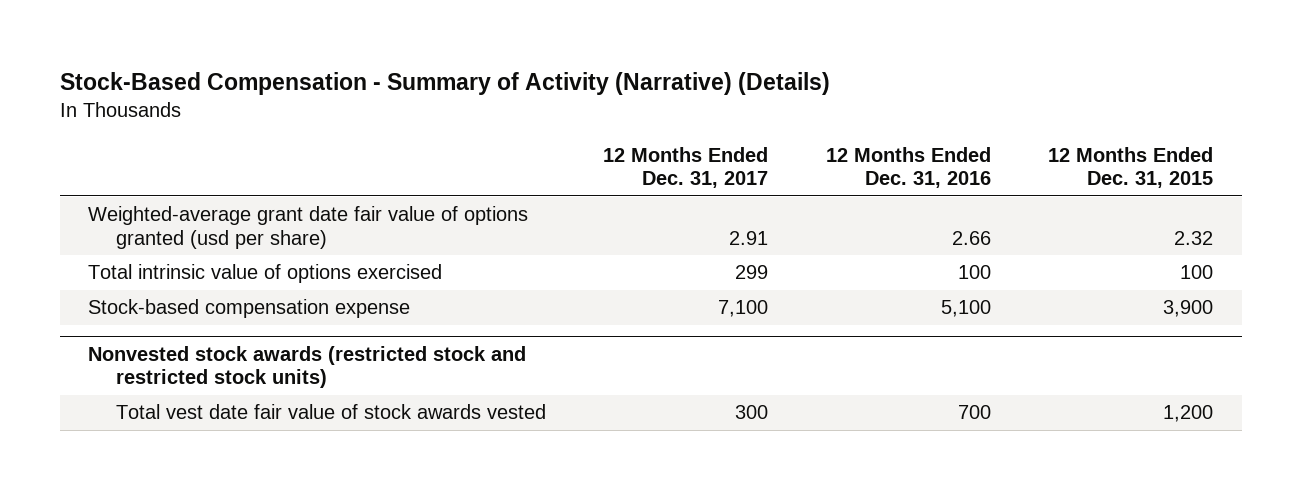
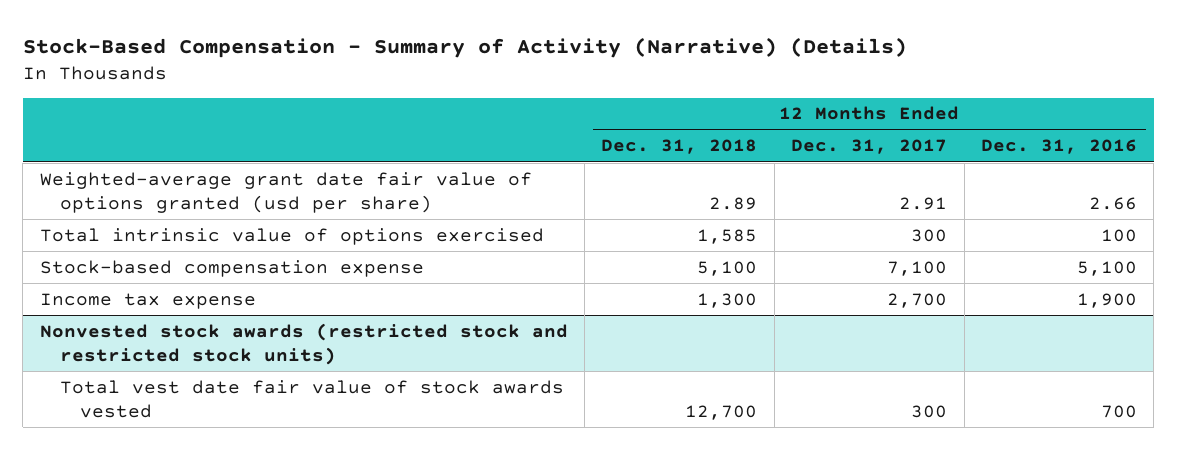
[1048,146,1214,188] 12 Months Ended Dec. 31, 2015 -> none
none -> [601,139,758,155] Dec. 31, 2018
[735,265,769,280] 299 -> [911,228,948,242] 300
none -> [39,292,256,309] Income tax expense

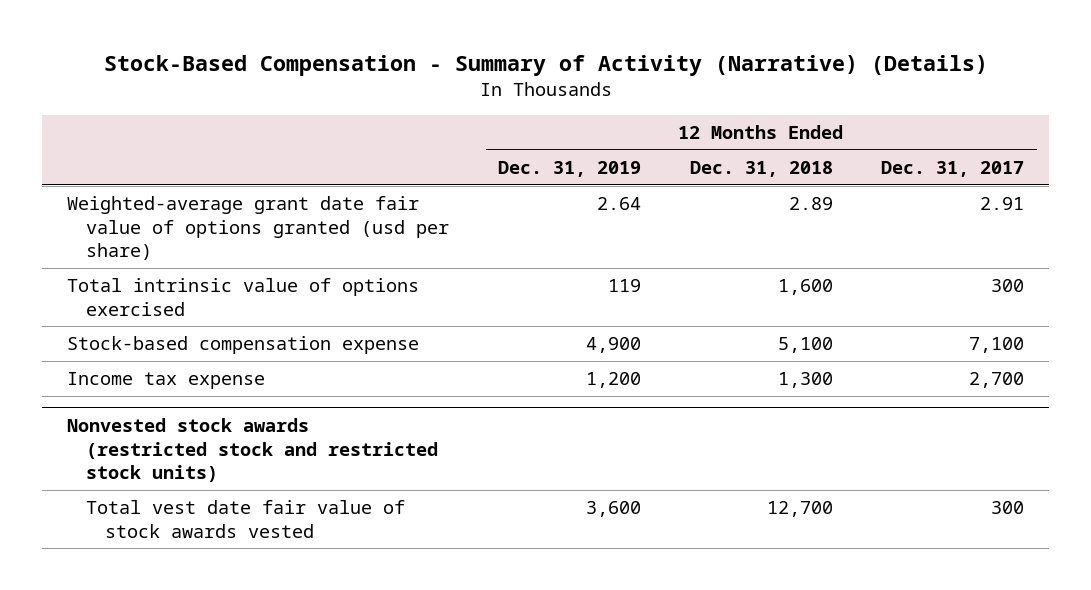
[981,139,1138,155] Dec. 31, 2016 -> none
none -> [497,160,641,177] Dec. 31, 2019
[697,228,758,244] 1,585 -> [777,279,833,296] 1,600

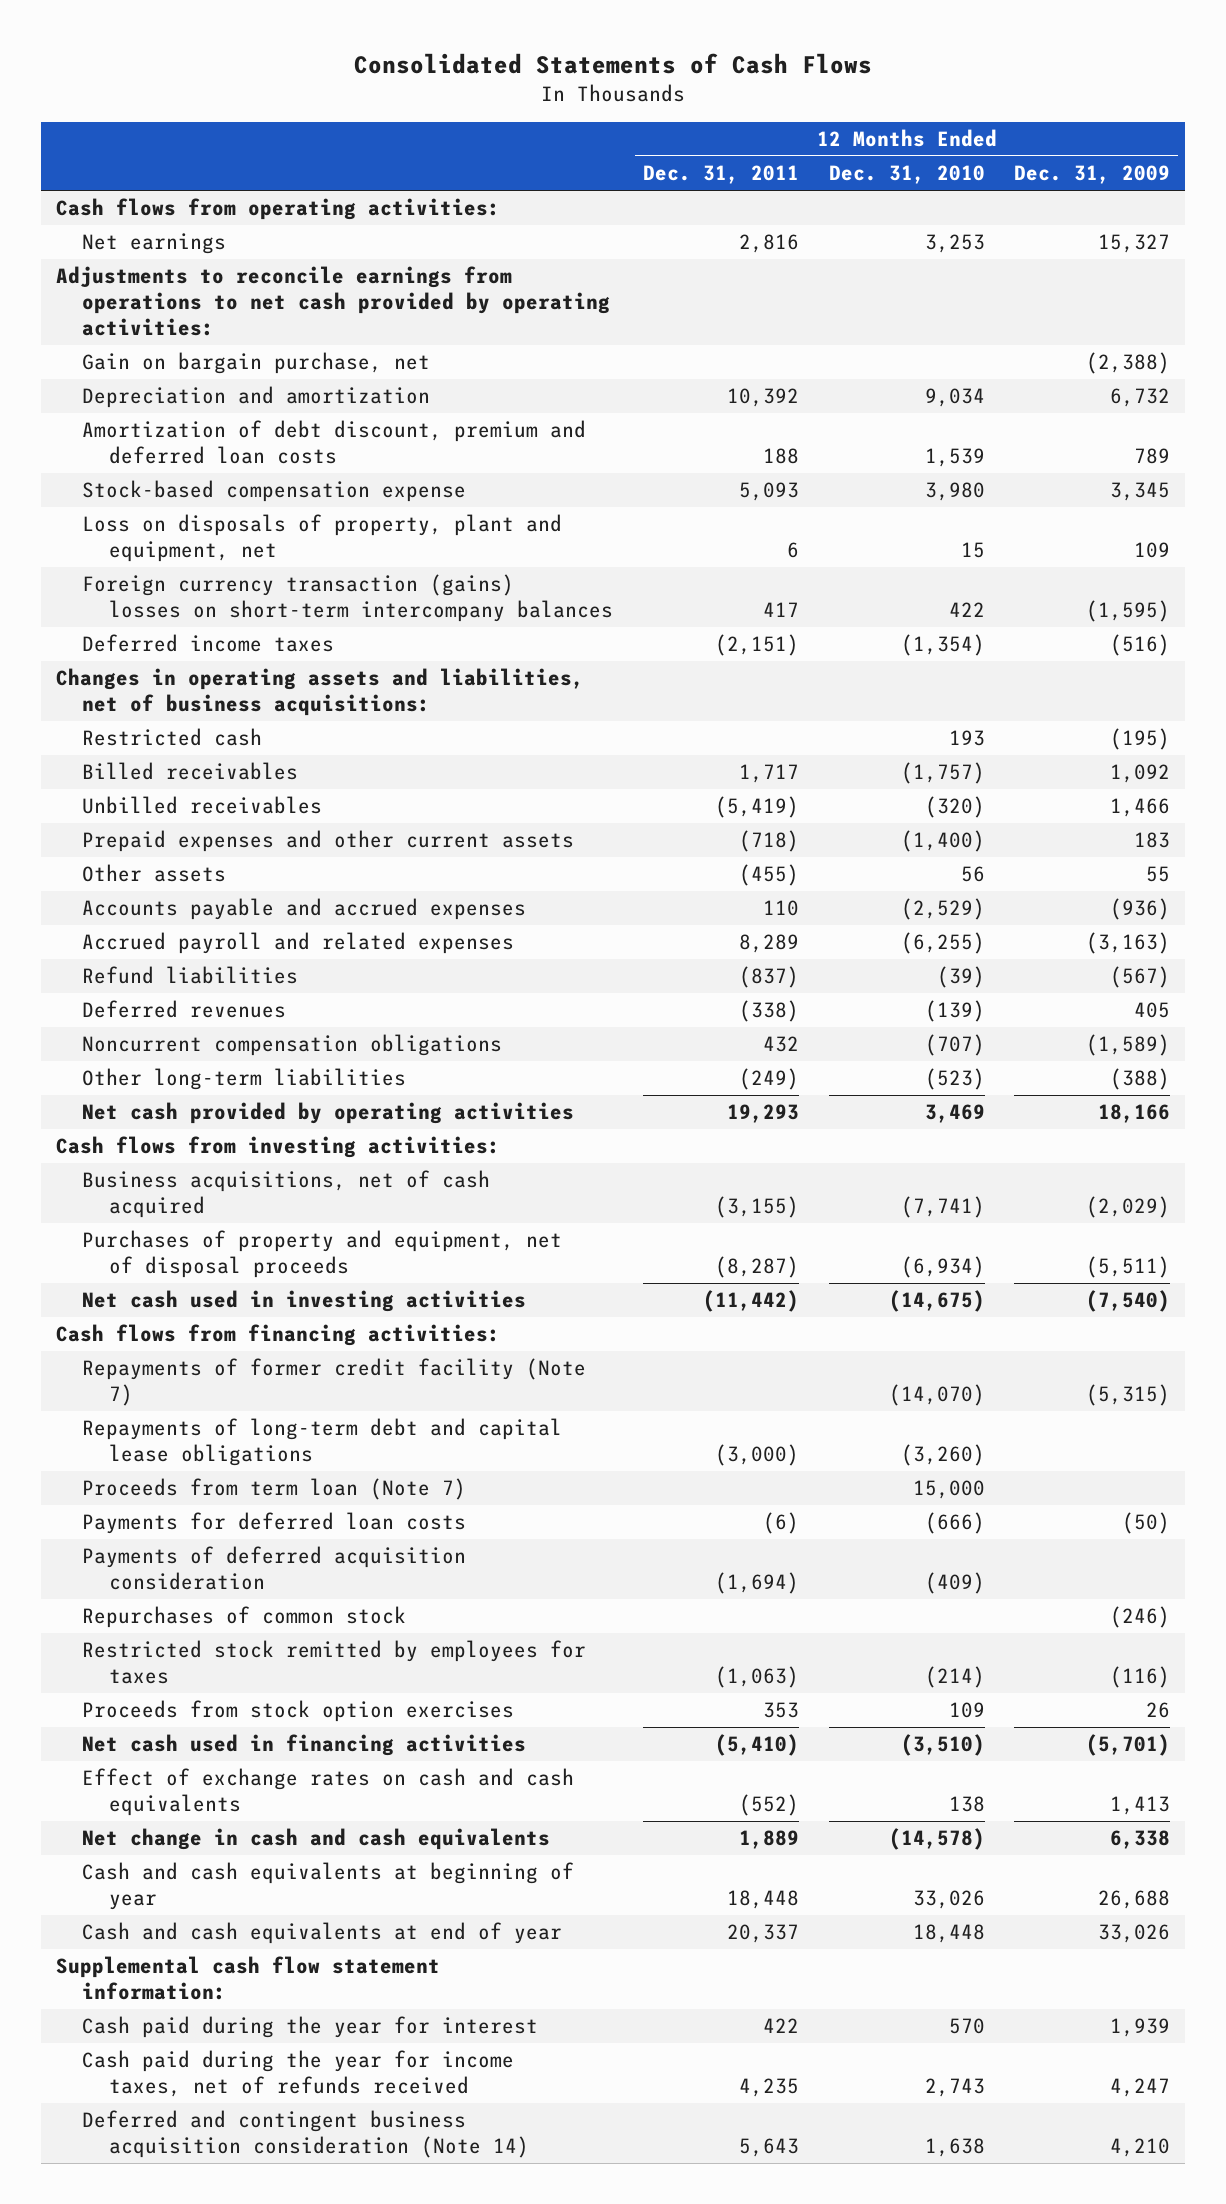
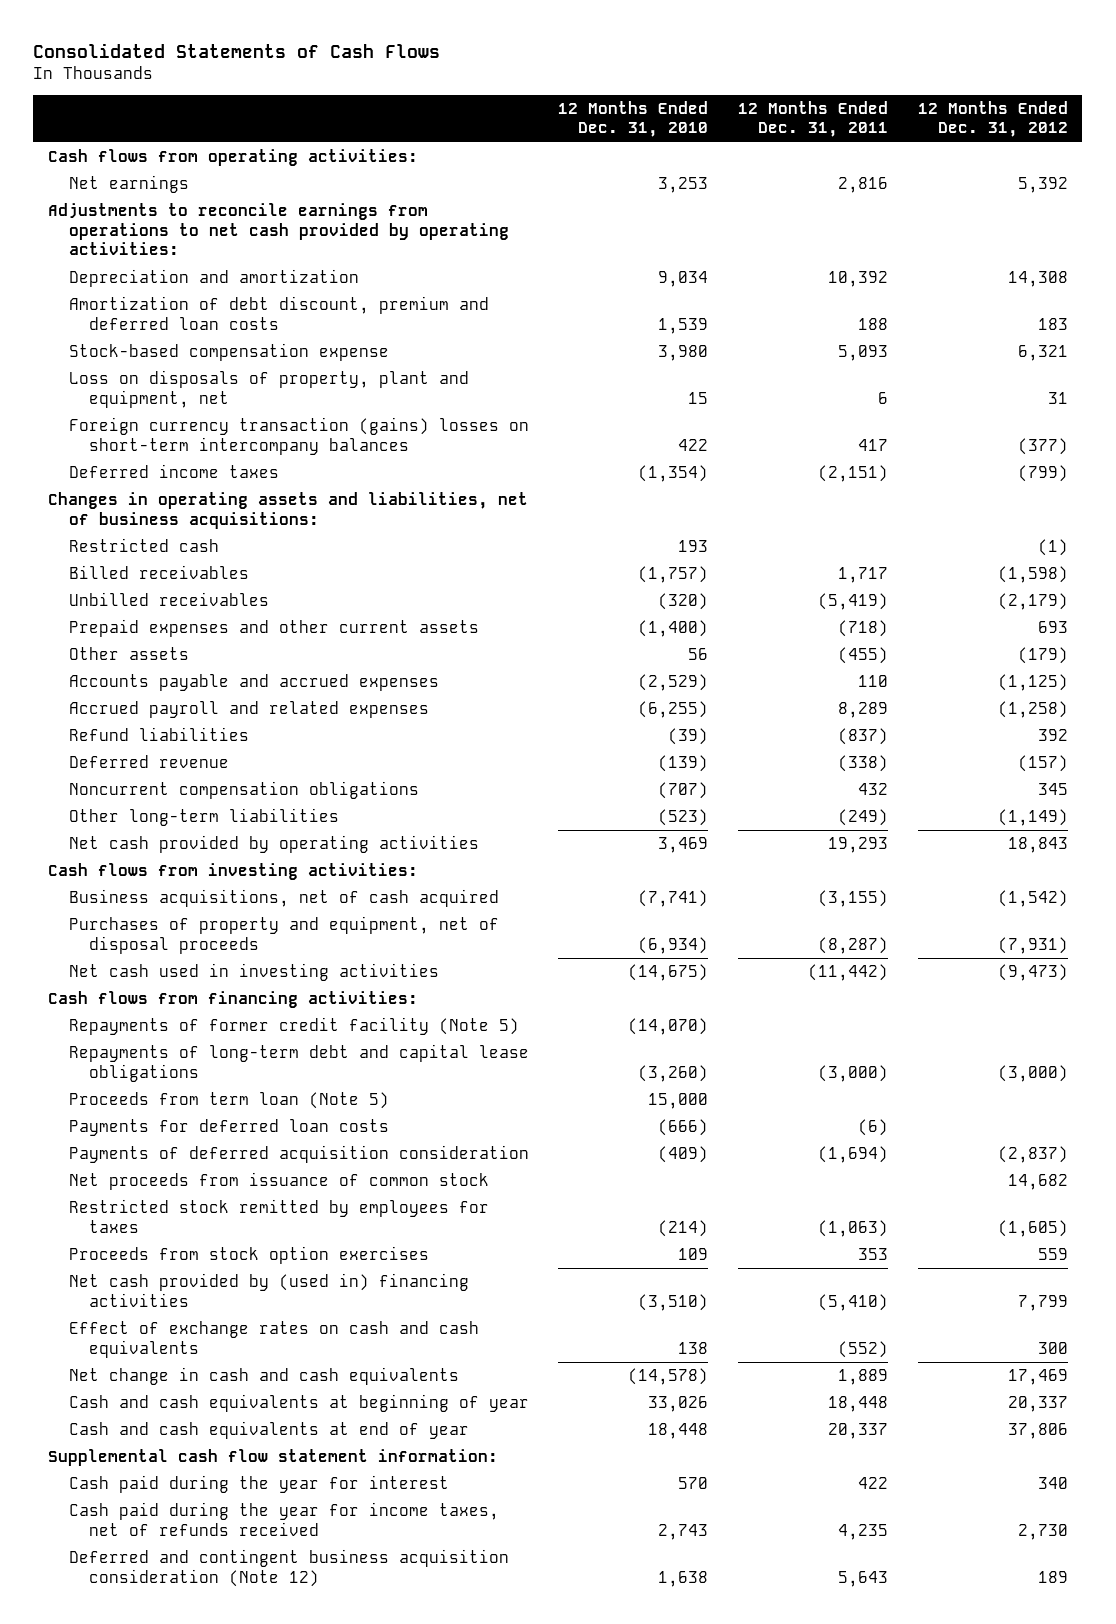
[1014,165,1171,185] Dec. 31, 2009 -> none
none -> [917,100,1068,138] 12 Months Ended Dec. 31, 2012
[82,352,431,375] Gain on bargain purchase, net -> none
[82,1000,287,1019] Deferred revenues -> [68,755,229,769] Deferred revenue
[82,1358,587,1407] Repayments of former credit facility (Note 7) -> [68,1017,519,1036] Repayments of former credit facility (Note 5)
[82,1478,467,1501] Proceeds from term loan (Note 7) -> [68,1092,389,1110] Proceeds from term loan (Note 5)
[82,1606,407,1629] Repurchases of common stock -> none
none -> [68,1172,489,1191] Net proceeds from issuance of common stock
[82,1734,527,1757] Net cash used in financing activities -> [68,1273,469,1307] Net cash provided by (used in) financing activities
[82,2110,529,2159] Deferred and contingent business acquisition consideration (Note 14) -> [68,1549,509,1587] Deferred and contingent business acquisition consideration (Note 12)

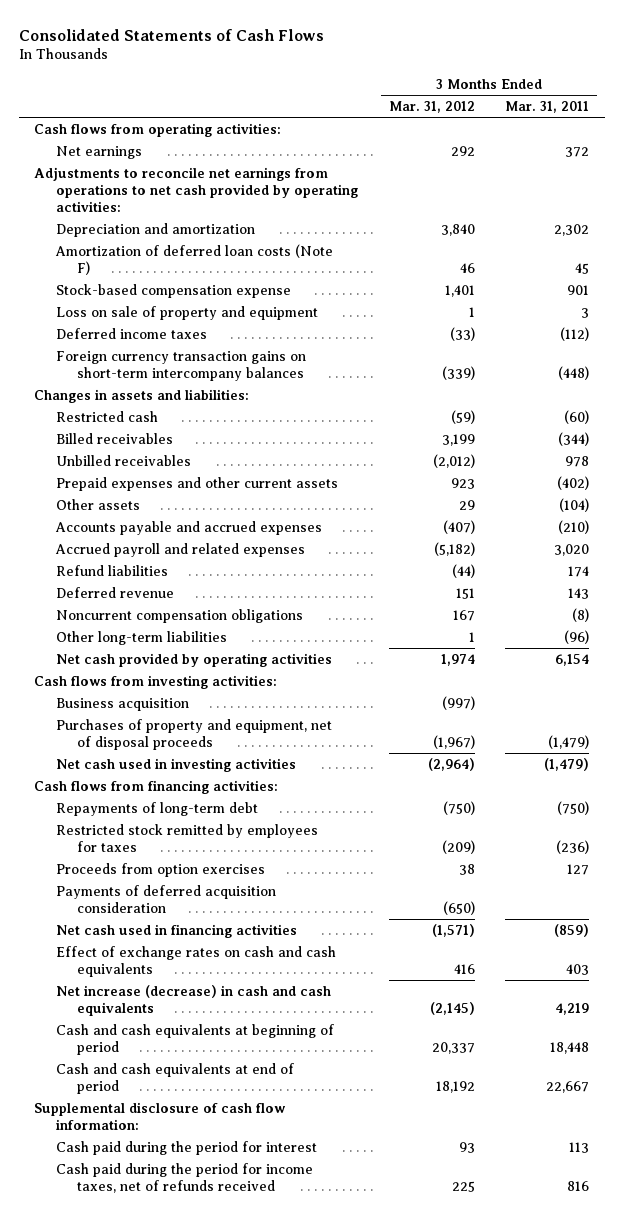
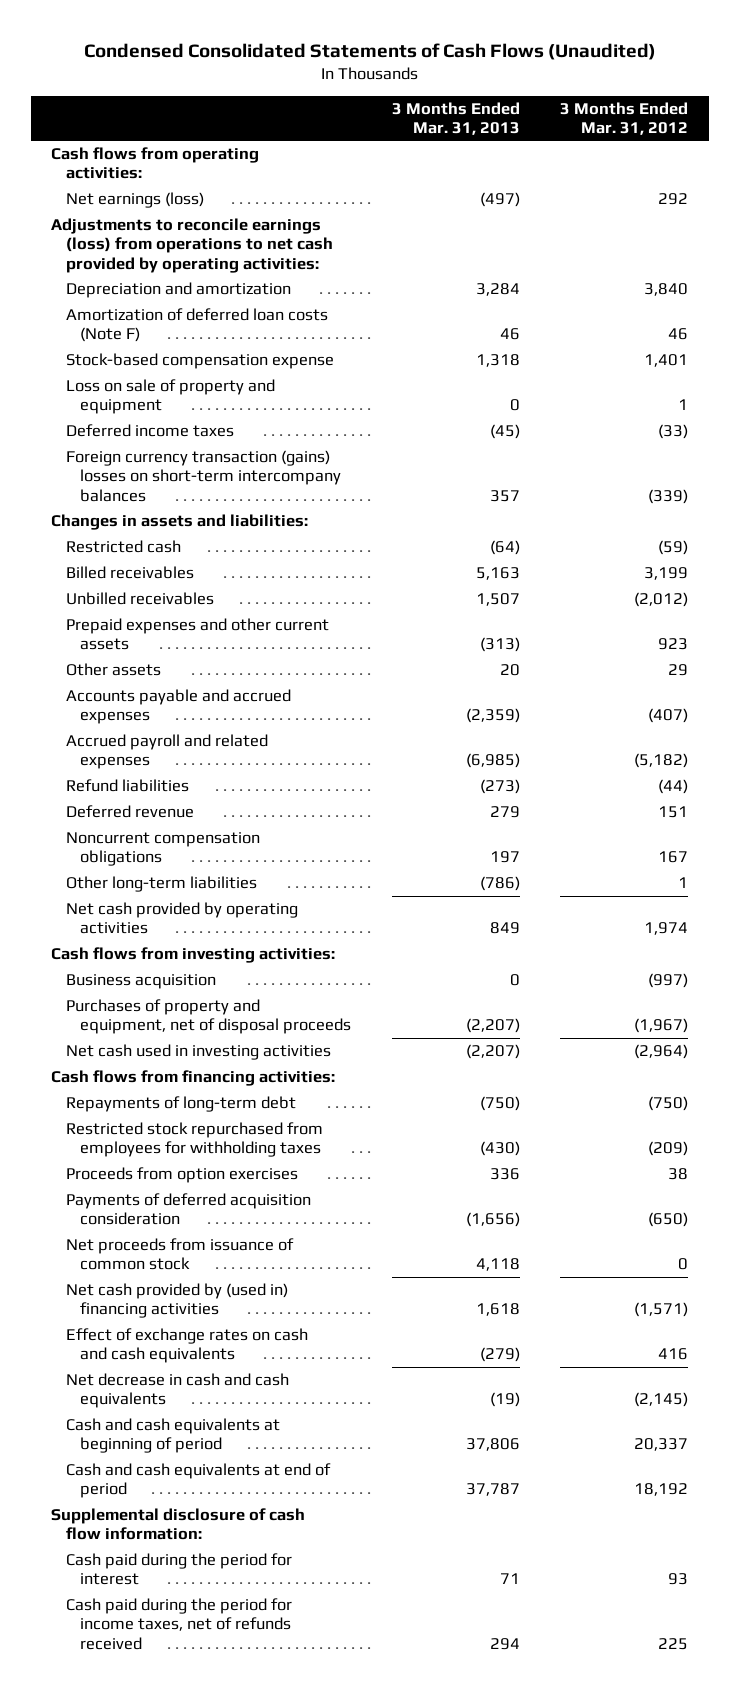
[18,28,324,41] Consolidated Statements of Cash Flows -> [83,42,656,60] Condensed Consolidated Statements of Cash Flows (Unaudited)
[505,101,590,114] Mar. 31, 2011 -> none
none -> [391,101,520,136] 3 Months Ended Mar. 31, 2013
[55,145,142,159] Net earnings -> [65,192,204,209] Net earnings (loss)
[34,166,358,212] Adjustments to reconcile net earnings from operations to net cash provided by operating activities: -> [51,218,333,273] Adjustments to reconcile earnings (loss) from operations to net cash provided by operating activities:
[55,350,306,381] Foreign currency transaction gains on short-term intercompany balances -> [65,450,342,502] Foreign currency transaction (gains) losses on short-term intercompany balances
[55,823,318,852] Restricted stock remitted by employees for taxes -> [65,1122,323,1158] Restricted stock repurchased from employees for withholding taxes
none -> [65,1238,294,1271] Net proceeds from issuance of common stock
[55,923,297,938] Net cash used in financing activities -> [65,1283,288,1319] Net cash provided by (used in) financing activities
[55,984,331,1016] Net increase (decrease) in cash and cash equivalents -> [65,1373,289,1409] Net decrease in cash and cash equivalents

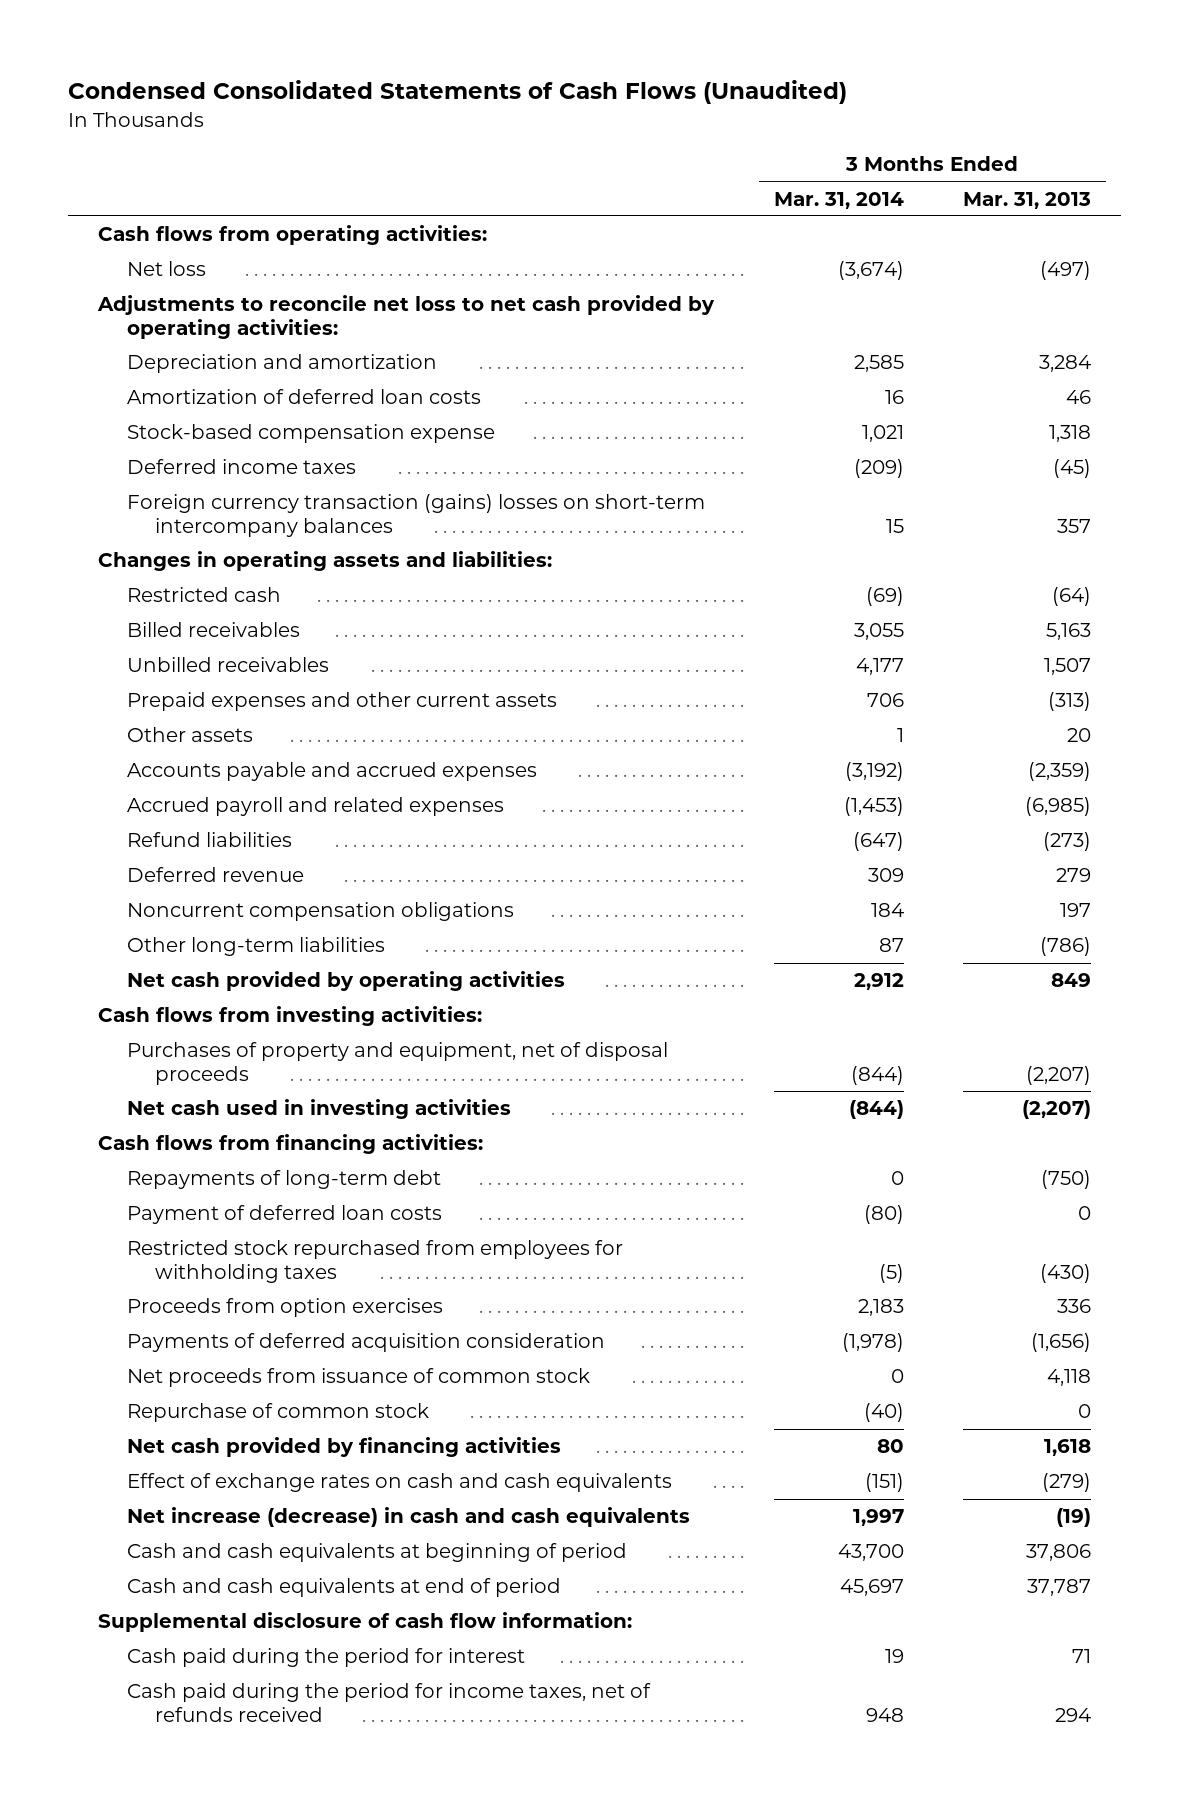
[560,101,689,136] 3 Months Ended Mar. 31, 2012 -> none
none -> [773,191,904,209] Mar. 31, 2014
[65,192,204,209] Net earnings (loss) -> [126,261,206,277] Net loss
[51,218,333,273] Adjustments to reconcile earnings (loss) from operations to net cash provided by operating activities: -> [96,295,715,339] Adjustments to reconcile net loss to net cash provided by operating activities:
[65,308,328,343] Amortization of deferred loan costs (Note F) -> [126,389,481,405] Amortization of deferred loan costs
[65,379,275,415] Loss on sale of property and equipment -> none
[51,514,309,531] Changes in assets and liabilities: -> [97,551,552,572] Changes in operating assets and liabilities:
[65,974,216,990] Business acquisition -> none
none -> [126,1205,442,1225] Payment of deferred loan costs
none -> [126,1403,429,1423] Repurchase of common stock
[65,1283,288,1319] Net cash provided by (used in) financing activities -> [126,1437,561,1458] Net cash provided by financing activities
[65,1373,289,1409] Net decrease in cash and cash equivalents -> [126,1507,690,1528] Net increase (decrease) in cash and cash equivalents

